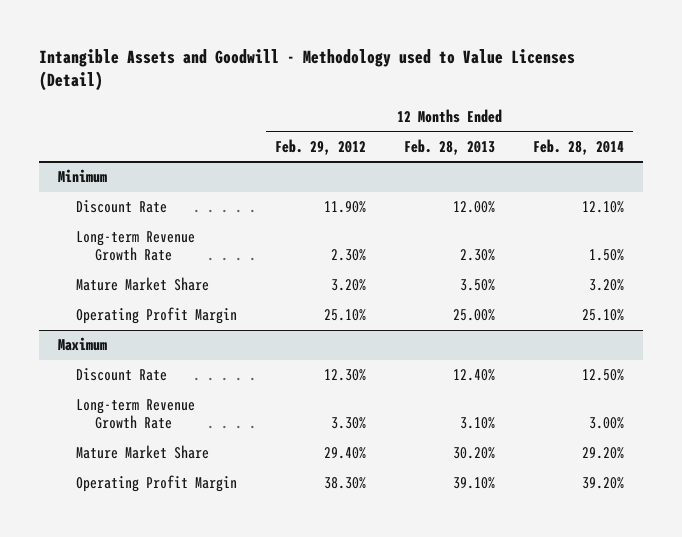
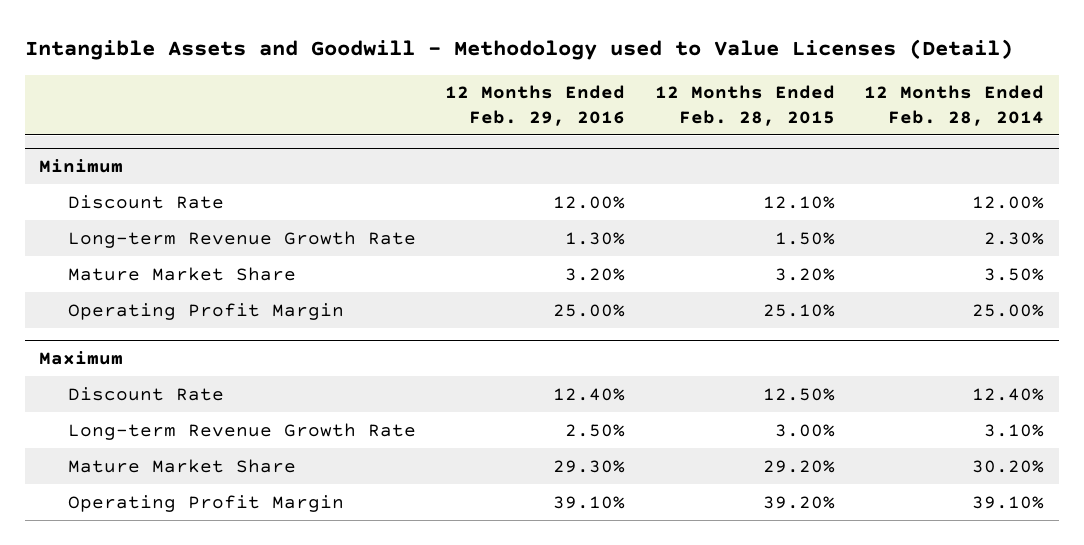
[275,138,367,155] Feb. 29, 2012 -> none
[404,138,496,155] Feb. 28, 2013 -> none
none -> [445,85,626,126] 12 Months Ended Feb. 29, 2016
none -> [654,85,835,126] 12 Months Ended Feb. 28, 2015
[581,201,624,214] 12.10% -> [972,195,1045,209] 12.00%
[588,249,624,262] 1.50% -> [984,231,1045,245] 2.30%
[588,279,624,292] 3.20% -> [984,267,1045,281] 3.50%
[581,309,624,322] 25.10% -> [972,303,1045,317] 25.00%
[581,369,624,382] 12.50% -> [972,387,1045,401] 12.40%
[588,417,624,430] 3.00% -> [984,423,1045,437] 3.10%
[581,447,624,460] 29.20% -> [972,459,1045,473] 30.20%
[581,477,624,490] 39.20% -> [972,495,1045,509] 39.10%

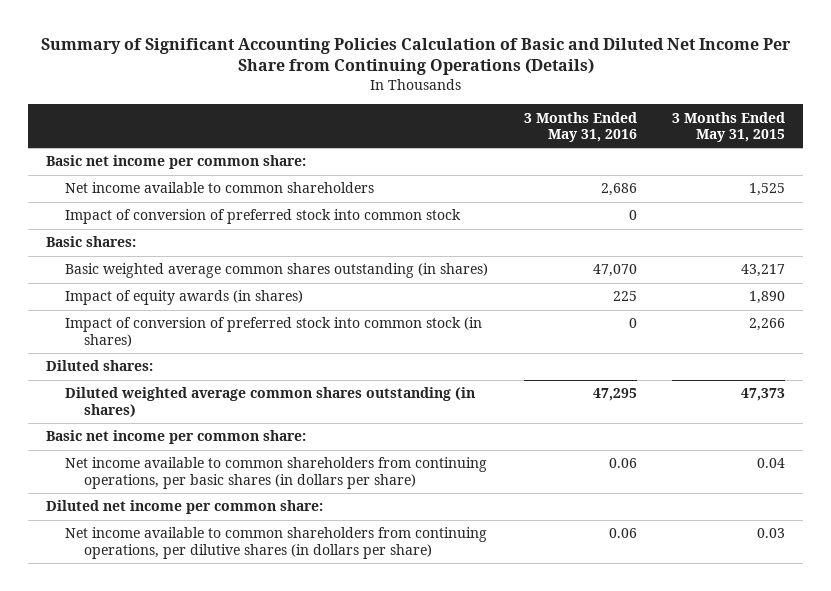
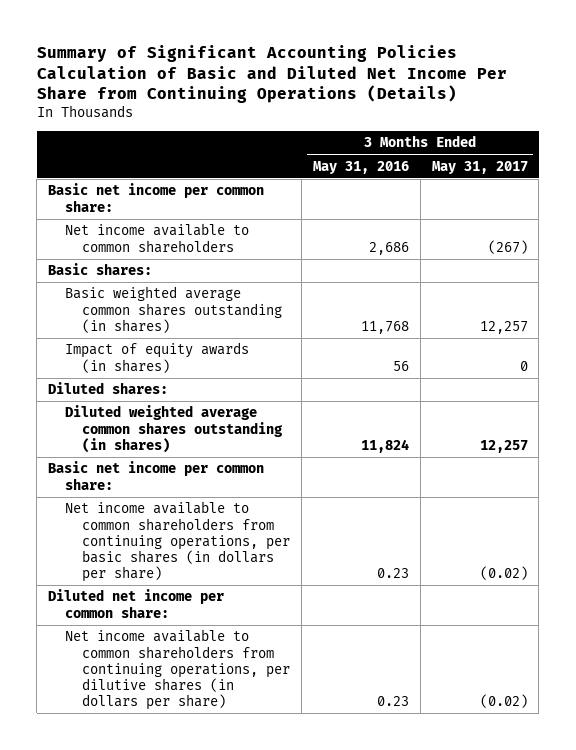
[672,111,786,142] 3 Months Ended May 31, 2015 -> none
none -> [431,160,528,174] May 31, 2017
[64,209,461,225] Impact of conversion of preferred stock into common stock -> none
[64,317,482,347] Impact of conversion of preferred stock into common stock (in shares) -> none
[592,264,637,278] 47,070 -> [360,320,409,334] 11,768
[612,291,637,302] 225 -> [392,360,409,371] 56
[592,388,637,402] 47,295 -> [360,438,409,453] 11,824
[608,458,637,469] 0.06 -> [376,568,409,579] 0.23
[608,528,637,539] 0.06 -> [376,696,409,707] 0.23

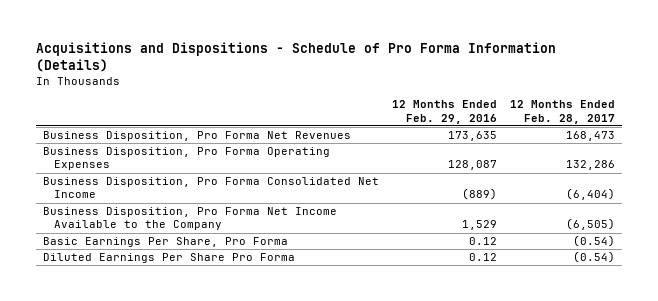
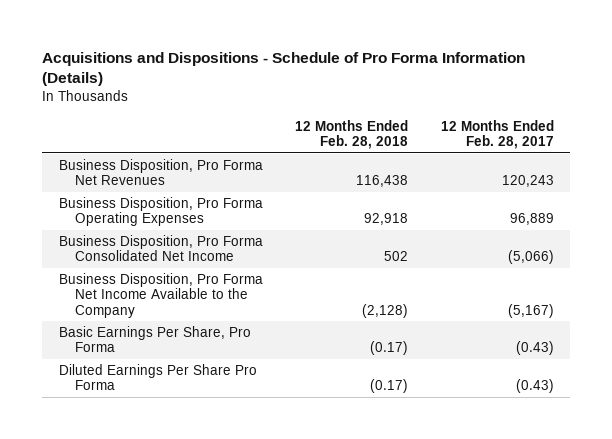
[391,100,497,124] 12 Months Ended Feb. 29, 2016 -> none
none -> [295,119,409,149] 12 Months Ended Feb. 28, 2018
[566,131,616,142] 168,473 -> [501,175,554,188] 120,243
[566,160,616,171] 132,286 -> [509,213,554,226] 96,889
[566,188,616,201] (6,404) -> [507,250,554,265] (5,066)
[566,218,616,231] (6,505) -> [507,303,554,318] (5,167)
[573,235,616,248] (0.54) -> [515,341,554,356] (0.43)
[573,251,616,264] (0.54) -> [515,379,554,394] (0.43)

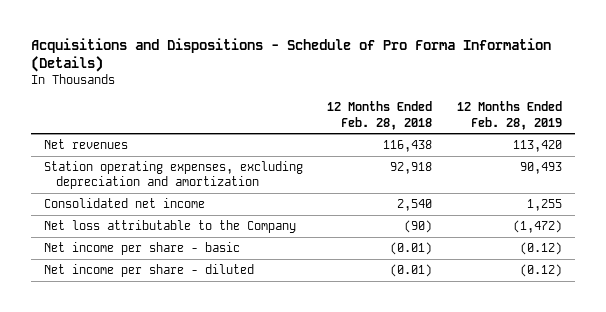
[440,119,554,149] 12 Months Ended Feb. 28, 2017 -> none
none -> [457,101,563,130] 12 Months Ended Feb. 28, 2019
[58,158,263,186] Business Disposition, Pro Forma Net Revenues -> [43,138,128,149] Net revenues
[58,196,263,227] Business Disposition, Pro Forma Operating Expenses -> [43,160,303,190] Station operating expenses, excluding depreciation and amortization
[58,234,263,262] Business Disposition, Pro Forma Consolidated Net Income -> [43,197,205,208] Consolidated net income
[384,251,409,262] 502 -> [397,198,433,211] 2,540
[58,272,263,318] Business Disposition, Pro Forma Net Income Available to the Company -> [43,219,296,233] Net loss attributable to the Company
[362,303,409,318] (2,128) -> [404,219,433,233] (90)
[58,325,251,353] Basic Earnings Per Share, Pro Forma -> [43,241,240,255] Net income per share - basic
[370,341,409,356] (0.17) -> [390,241,433,255] (0.01)
[58,363,257,391] Diluted Earnings Per Share Pro Forma -> [43,263,254,277] Net income per share - diluted
[370,379,409,394] (0.17) -> [390,263,433,277] (0.01)

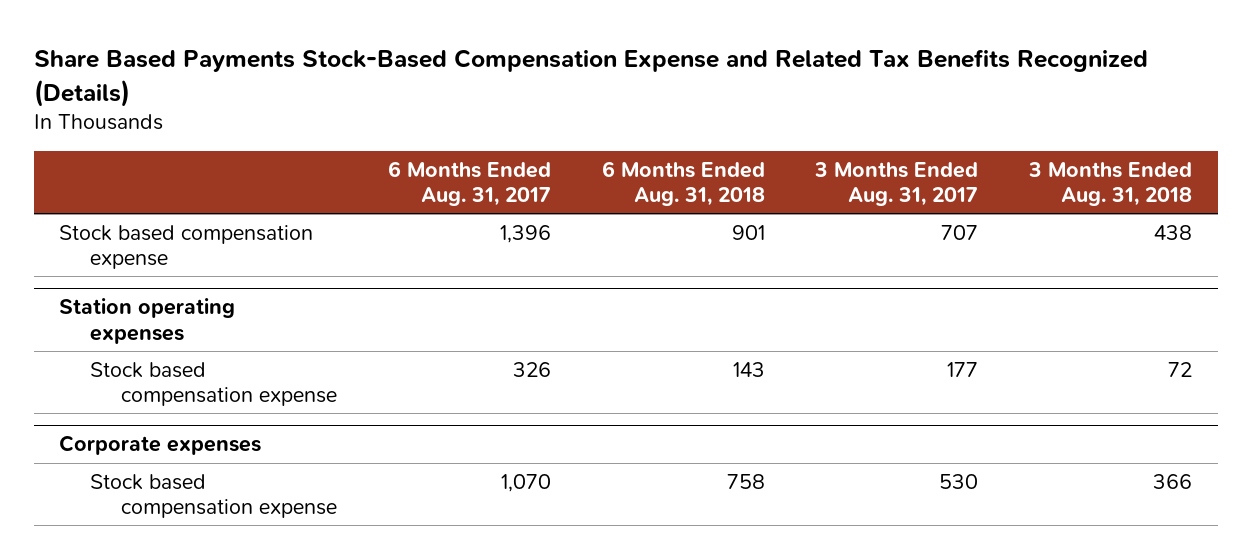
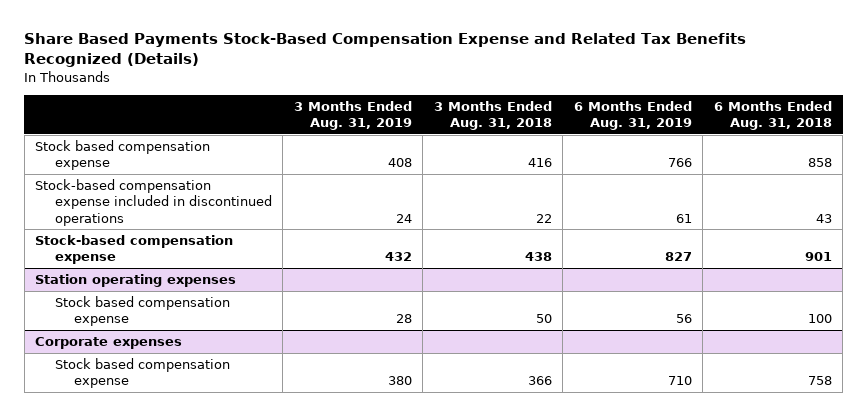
[387,160,551,207] 6 Months Ended Aug. 31, 2017 -> none
[814,161,979,207] 3 Months Ended Aug. 31, 2017 -> none
none -> [293,100,412,131] 3 Months Ended Aug. 31, 2019
none -> [573,100,692,131] 6 Months Ended Aug. 31, 2019
[731,224,765,240] 901 -> [807,158,832,168] 858
[1154,224,1193,240] 438 -> [527,158,552,168] 416
none -> [35,179,272,226] Stock-based compensation expense included in discontinued operations
none -> [35,235,234,265] Stock-based compensation expense
[732,361,765,377] 143 -> [807,314,832,324] 100
[1168,361,1193,377] 72 -> [535,314,552,324] 50

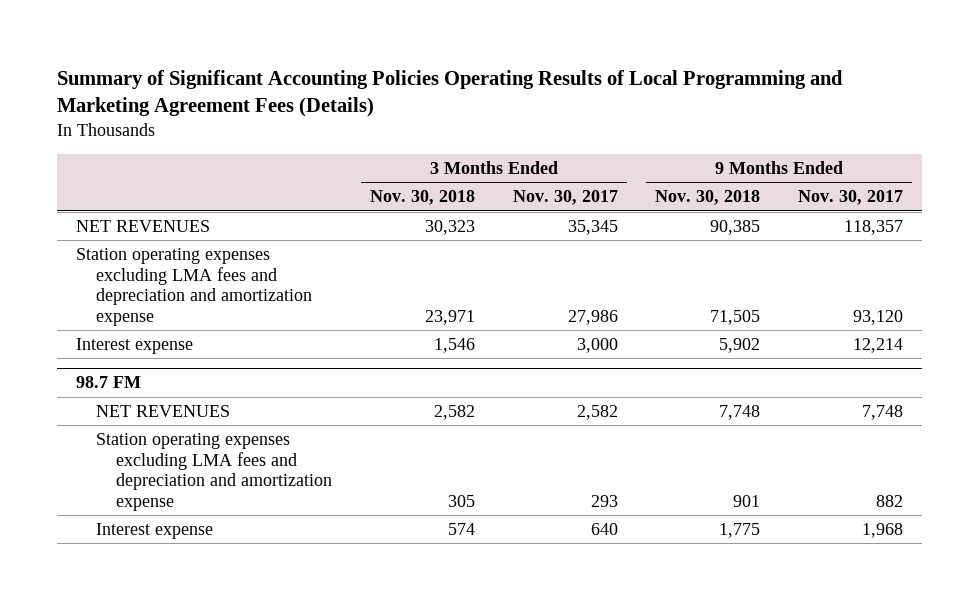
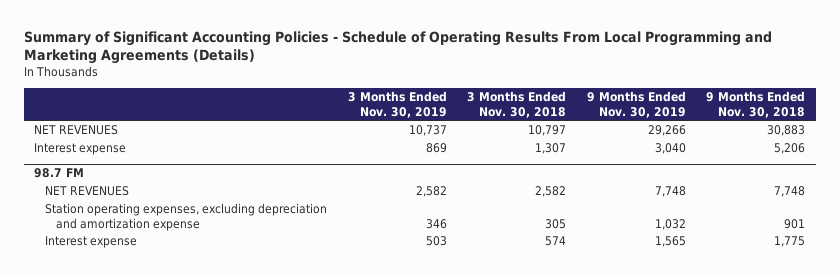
[56,69,843,118] Summary of Significant Accounting Policies Operating Results of Local Programming and Marketing Agreement Fees (Details) -> [23,30,772,65] Summary of Significant Accounting Policies - Schedule of Operating Results From Local Programming and Marketing Agreements (Details)
[512,190,618,206] Nov. 30, 2017 -> none
[798,190,904,206] Nov. 30, 2017 -> none
none -> [347,91,447,118] 3 Months Ended Nov. 30, 2019
none -> [586,91,686,118] 9 Months Ended Nov. 30, 2019
[75,247,312,327] Station operating expenses excluding LMA fees and depreciation and amortization expense -> none
[424,219,475,235] 30,323 -> [528,125,567,137] 10,797
[710,219,761,235] 90,385 -> [767,125,806,137] 30,883
[433,337,475,353] 1,546 -> [535,143,567,155] 1,307
[719,337,761,353] 5,902 -> [774,143,806,155] 5,206
[95,432,333,512] Station operating expenses excluding LMA fees and depreciation and amortization expense -> [45,203,328,231] Station operating expenses, excluding depreciation and amortization expense

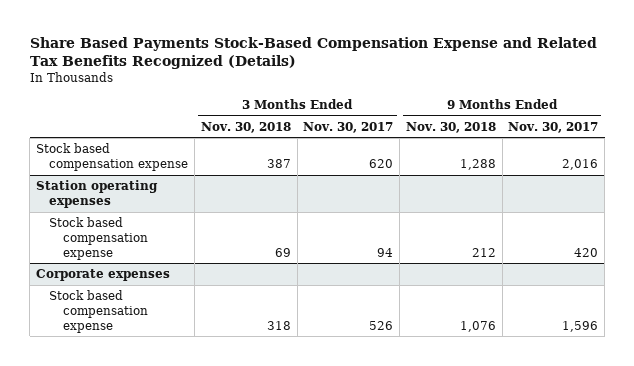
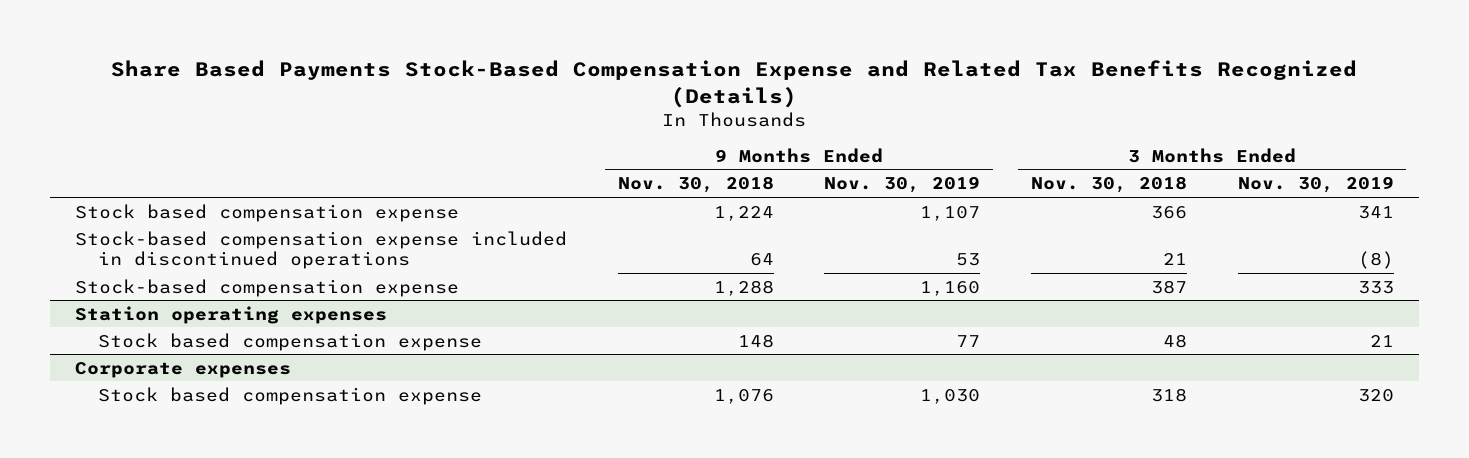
[303,121,394,133] Nov. 30, 2017 -> none
[508,121,599,133] Nov. 30, 2017 -> none
none -> [824,176,981,194] Nov. 30, 2019
none -> [1237,176,1394,194] Nov. 30, 2019
[266,158,291,168] 387 -> [1151,205,1188,219] 366
[459,158,496,170] 1,288 -> [713,205,774,221] 1,224
none -> [75,230,568,270] Stock-based compensation expense included in discontinued operations
none -> [75,278,460,297] Stock-based compensation expense
[274,247,291,257] 69 -> [1163,333,1188,348] 48
[471,247,496,257] 212 -> [737,333,774,348] 148

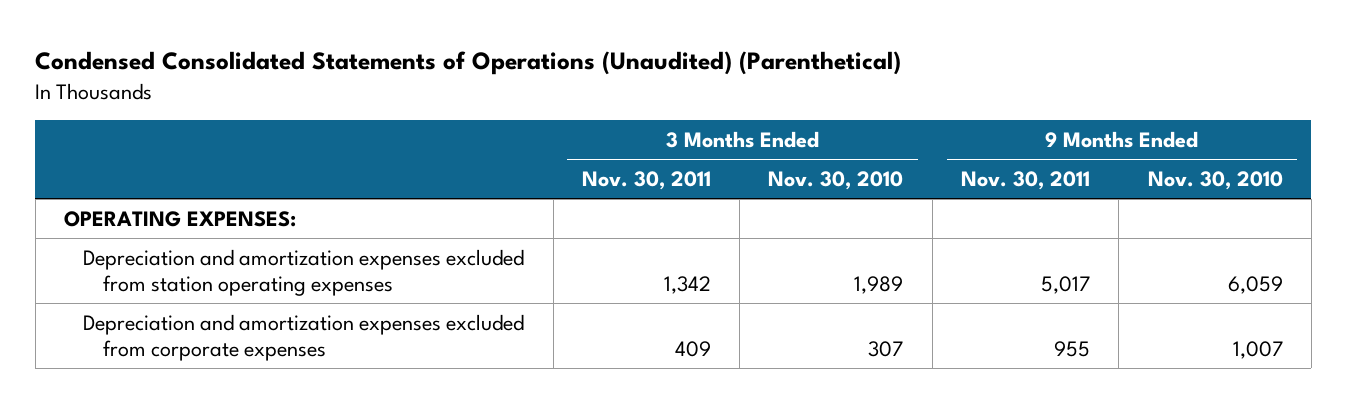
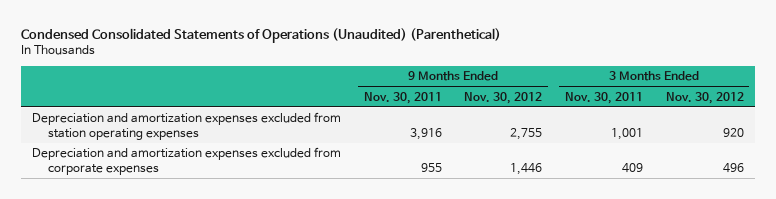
[768,171,904,191] Nov. 30, 2010 -> none
[1147,171,1283,191] Nov. 30, 2010 -> none
none -> [464,91,543,104] Nov. 30, 2012
none -> [665,91,744,104] Nov. 30, 2012
[63,210,296,227] OPERATING EXPENSES: -> none
[663,275,711,294] 1,342 -> [611,127,644,140] 1,001
[1041,275,1091,294] 5,017 -> [409,127,442,140] 3,916

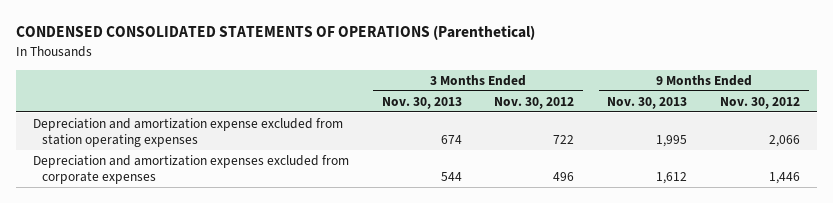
[20,27,501,43] Condensed Consolidated Statements of Operations (Unaudited) (Parenthetical) -> [16,25,536,41] CONDENSED CONSOLIDATED STATEMENTS OF OPERATIONS (Parenthetical)
[363,91,442,104] Nov. 30, 2011 -> none
[565,91,644,104] Nov. 30, 2011 -> none
none -> [381,96,462,109] Nov. 30, 2013
none -> [607,96,688,109] Nov. 30, 2013
[32,112,342,140] Depreciation and amortization expenses excluded from station operating expenses -> [32,118,343,148] Depreciation and amortization expense excluded from station operating expenses
[510,127,543,140] 2,755 -> [769,135,801,148] 2,066
[722,127,744,137] 920 -> [553,135,575,145] 722

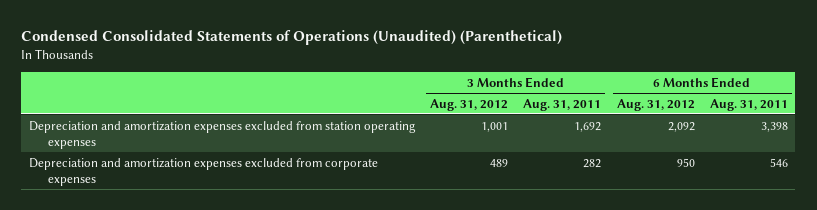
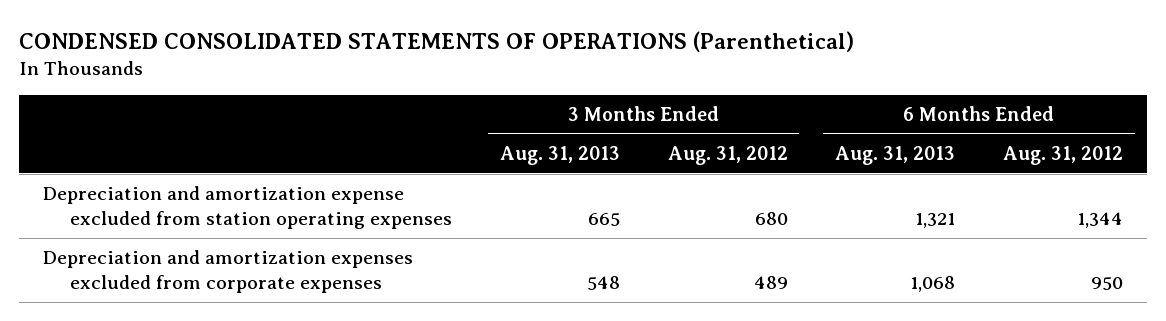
[21,30,563,46] Condensed Consolidated Statements of Operations (Unaudited) (Parenthetical) -> [19,31,855,53] CONDENSED CONSOLIDATED STATEMENTS OF OPERATIONS (Parenthetical)
[523,98,602,111] Aug. 31, 2011 -> none
[709,98,788,111] Aug. 31, 2011 -> none
none -> [500,146,621,166] Aug. 31, 2013
none -> [835,146,956,166] Aug. 31, 2013
[28,120,416,149] Depreciation and amortization expenses excluded from station operating expenses -> [42,186,453,230] Depreciation and amortization expense excluded from station operating expenses
[480,121,508,132] 1,001 -> [754,212,788,226] 680
[667,121,695,132] 2,092 -> [1076,212,1123,229] 1,344

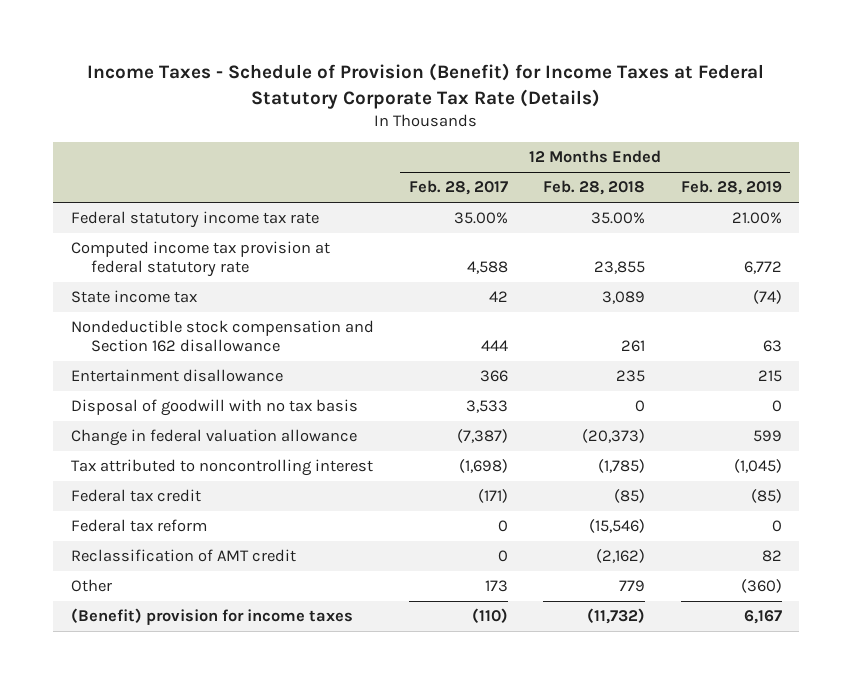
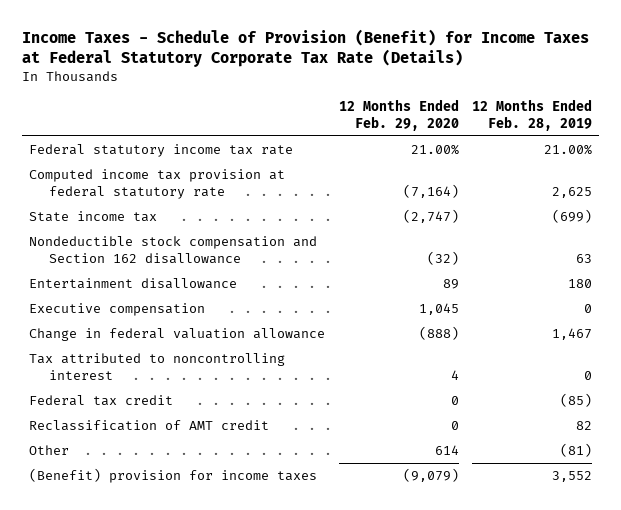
[408,180,508,196] Feb. 28, 2017 -> none
[543,180,646,196] Feb. 28, 2018 -> none
none -> [338,99,459,131] 12 Months Ended Feb. 29, 2020
[743,261,782,275] 6,772 -> [552,186,593,198] 2,625
[752,290,782,305] (74) -> [552,209,593,224] (699)
[70,399,358,417] Disposal of goodwill with no tax basis -> none
[757,370,782,383] 215 -> [568,279,593,289] 180
none -> [29,303,206,317] Executive compensation
[752,430,782,443] 599 -> [552,328,593,341] 1,467
[733,459,782,474] (1,045) -> [584,370,593,380] 0
[70,519,207,533] Federal tax reform -> none
[740,579,782,594] (360) -> [560,443,593,458] (81)
[743,610,782,625] 6,167 -> [552,471,593,483] 3,552

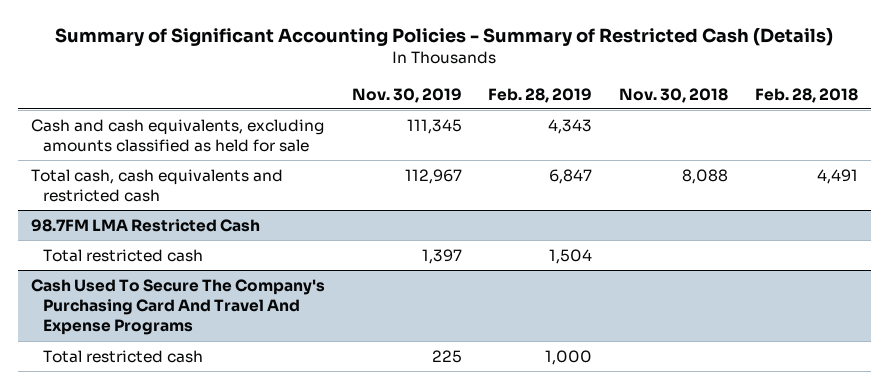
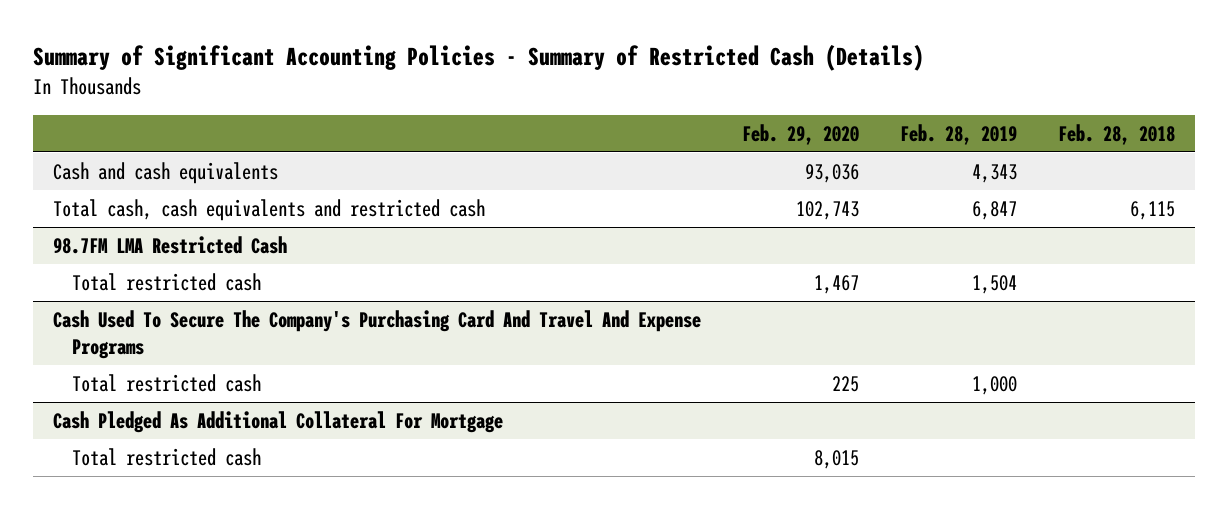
[351,87,462,103] Nov. 30, 2019 -> none
[619,87,729,103] Nov. 30, 2018 -> none
none -> [742,123,860,145] Feb. 29, 2020
[30,118,324,152] Cash and cash equivalents, excluding amounts classified as held for sale -> [53,161,279,184] Cash and cash equivalents
[816,168,858,184] 4,491 -> [1129,200,1175,220] 6,115
none -> [53,410,504,433] Cash Pledged As Additional Collateral For Mortgage
none -> [72,447,262,466] Total restricted cash

